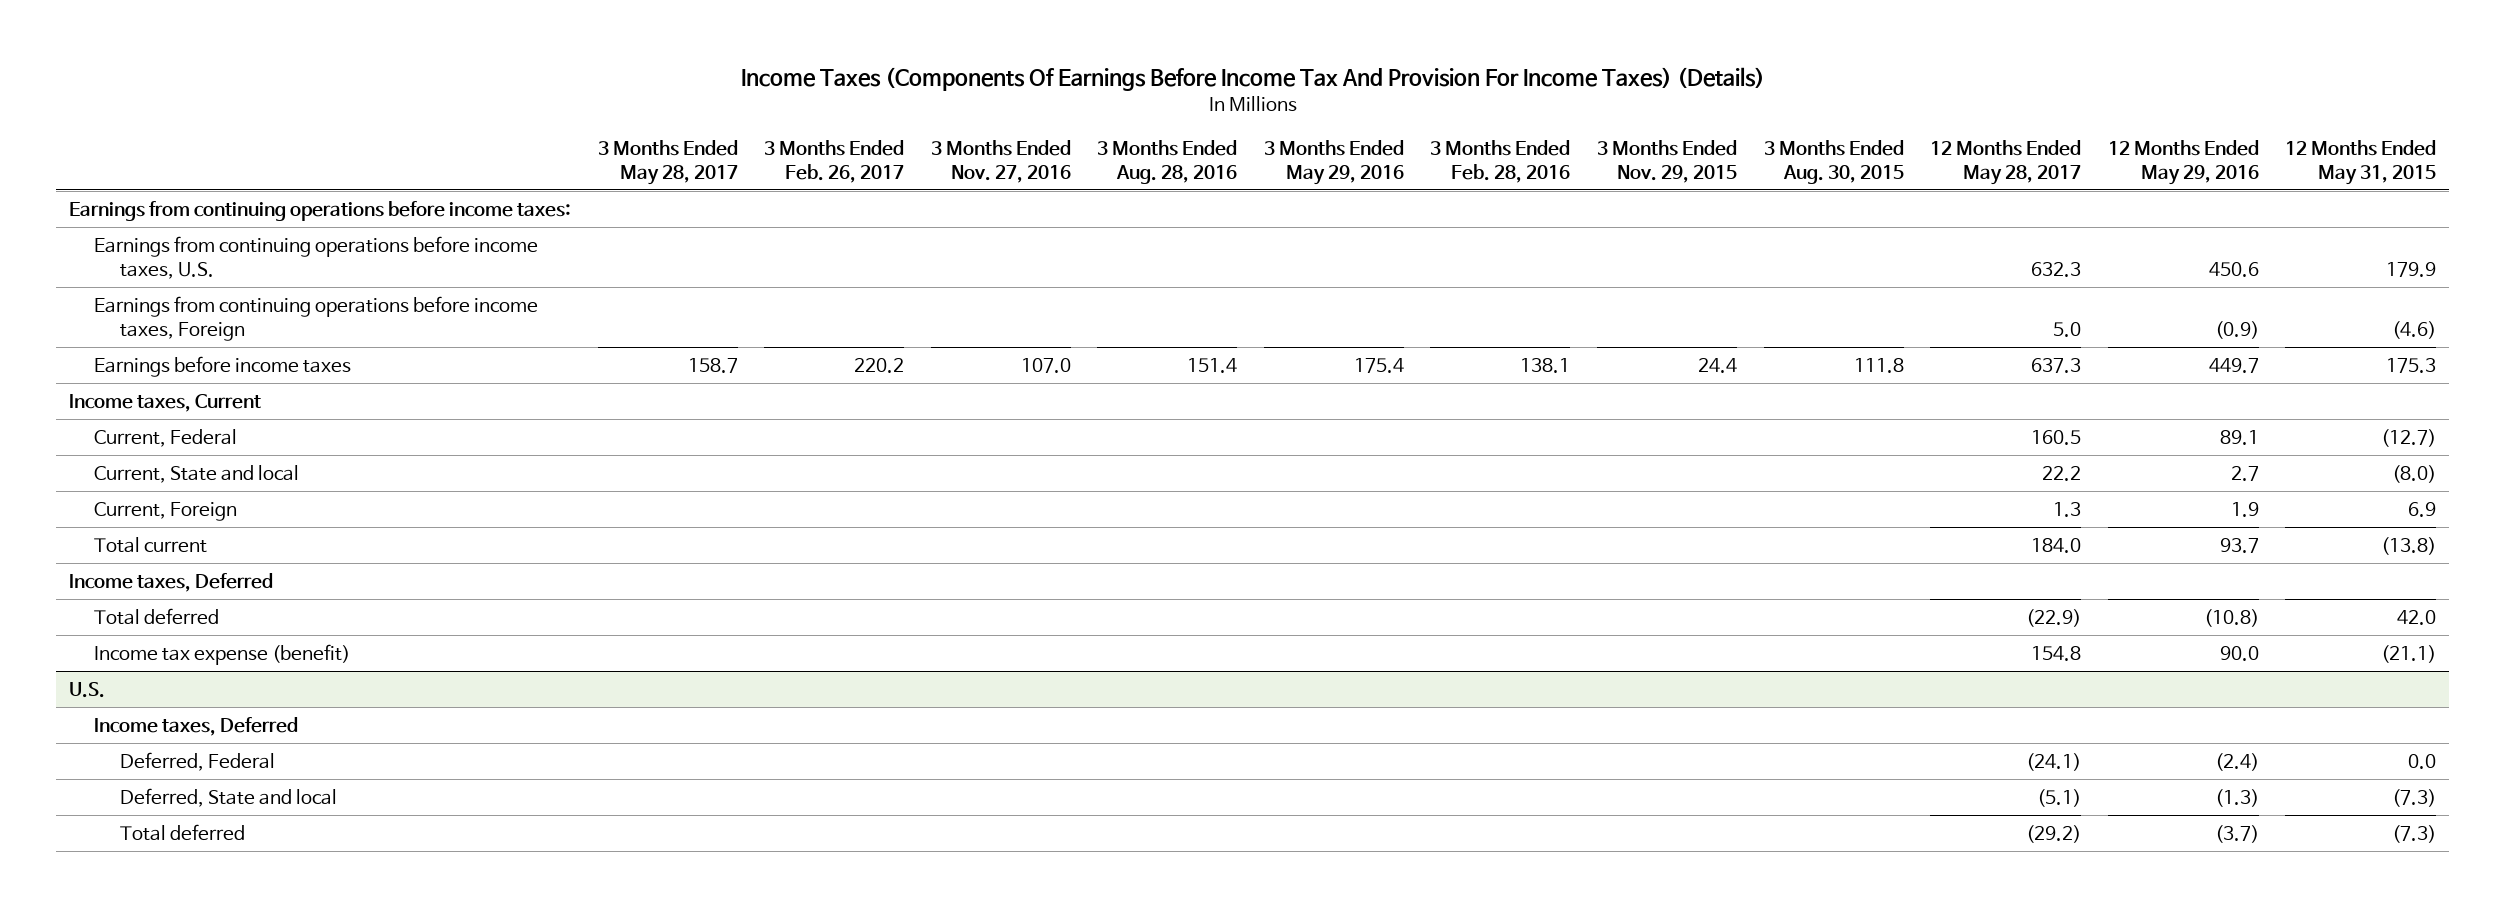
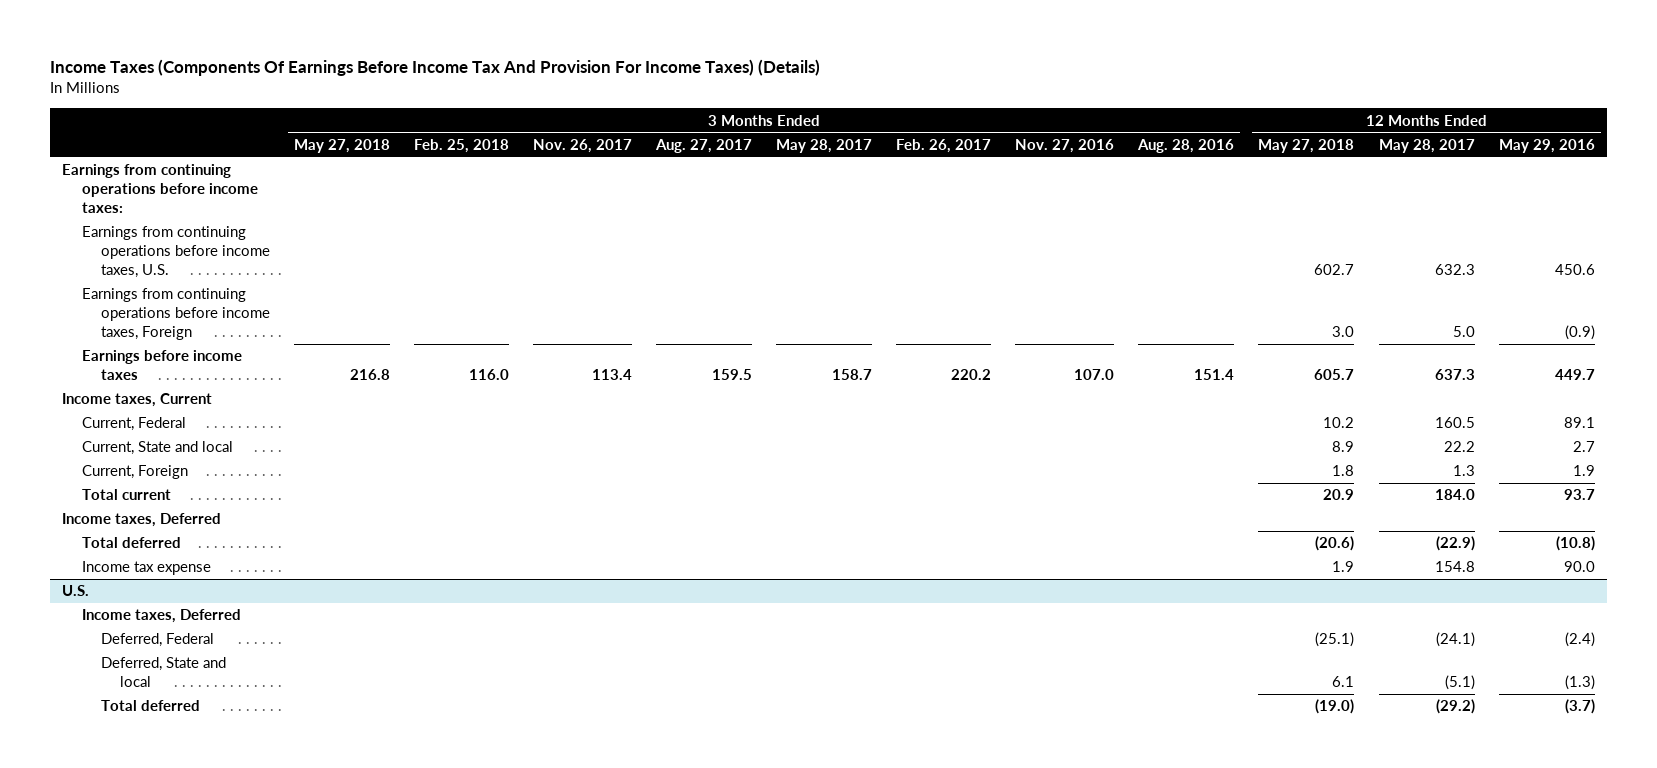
[1263,139,1404,185] 3 Months Ended May 29, 2016 -> none
[1430,139,1571,183] 3 Months Ended Feb. 28, 2016 -> none
[1596,139,1737,183] 3 Months Ended Nov. 29, 2015 -> none
[1763,139,1904,184] 3 Months Ended Aug. 30, 2015 -> none
[2285,139,2437,185] 12 Months Ended May 31, 2015 -> none
none -> [294,138,391,153] May 27, 2018
none -> [414,138,510,153] Feb. 25, 2018
none -> [533,138,633,153] Nov. 26, 2017
none -> [655,138,753,153] Aug. 27, 2017
none -> [1258,138,1355,153] May 27, 2018
[94,643,351,665] Income tax expense (benefit) -> [81,561,211,576] Income tax expense

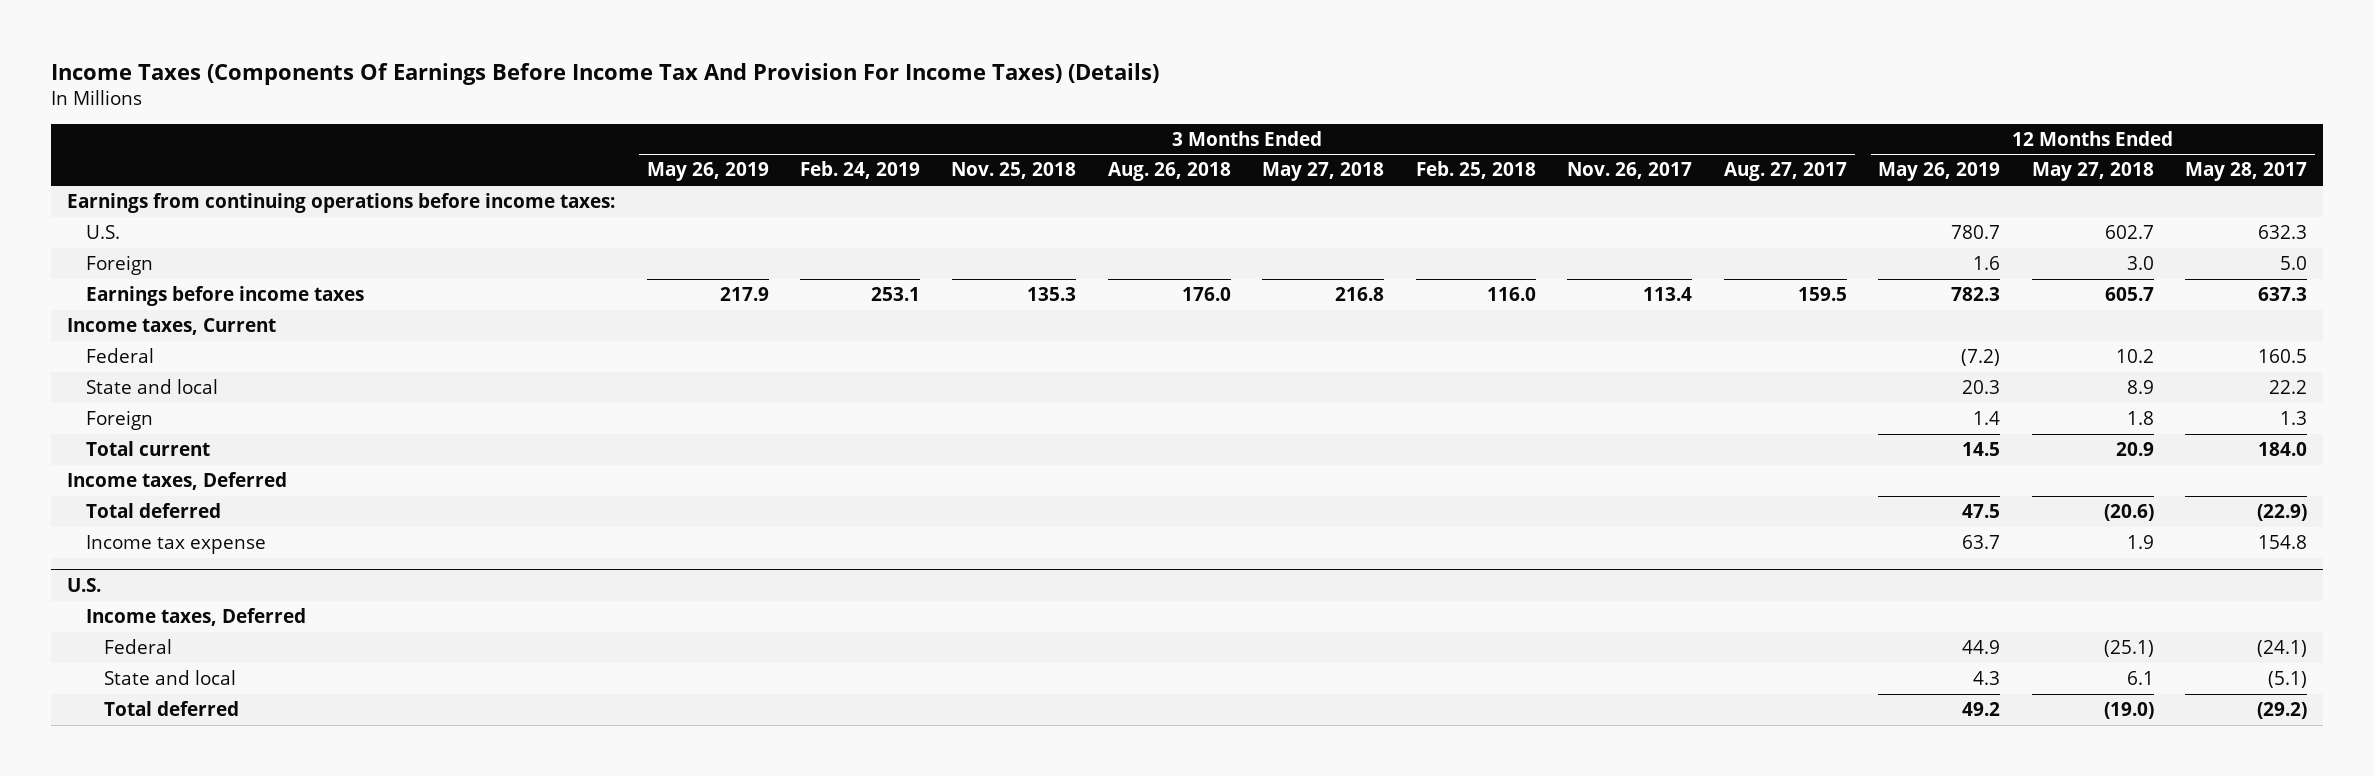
[776,138,873,153] May 28, 2017 -> none
[896,138,992,153] Feb. 26, 2017 -> none
[1015,138,1115,153] Nov. 27, 2016 -> none
[1137,138,1235,153] Aug. 28, 2016 -> none
[1498,138,1595,153] May 29, 2016 -> none
none -> [646,162,769,182] May 26, 2019
none -> [800,161,921,180] Feb. 24, 2019
none -> [951,162,1077,180] Nov. 25, 2018
none -> [1107,162,1231,182] Aug. 26, 2018
none -> [1878,162,2001,182] May 26, 2019
[81,226,270,279] Earnings from continuing operations before income taxes, U.S. -> [85,224,120,239] U.S.
[81,288,270,341] Earnings from continuing operations before income taxes, Foreign -> [85,254,153,275] Foreign
[81,417,186,432] Current, Federal -> [85,347,154,363] Federal
[81,441,233,456] Current, State and local -> [85,378,218,394] State and local
[81,465,188,480] Current, Foreign -> [85,409,153,430] Foreign
[100,633,214,648] Deferred, Federal -> [104,638,173,654] Federal
[100,657,226,688] Deferred, State and local -> [104,669,237,685] State and local

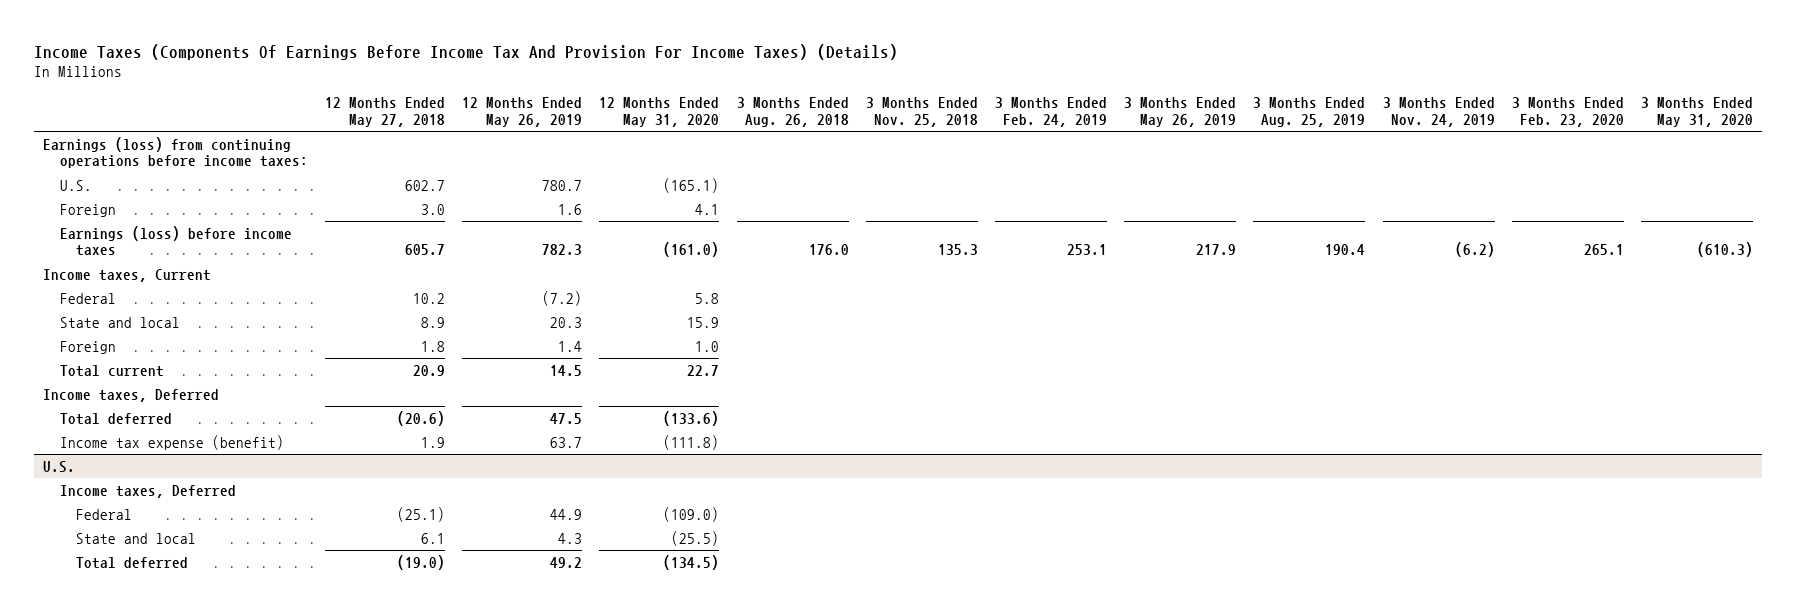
[1262,162,1385,182] May 27, 2018 -> none
[1415,161,1536,180] Feb. 25, 2018 -> none
[1567,162,1693,180] Nov. 26, 2017 -> none
[1723,162,1847,182] Aug. 27, 2017 -> none
[2185,162,2308,182] May 28, 2017 -> none
none -> [599,97,720,127] 12 Months Ended May 31, 2020
none -> [1253,97,1366,127] 3 Months Ended Aug. 25, 2019
none -> [1382,97,1495,127] 3 Months Ended Nov. 24, 2019
none -> [1511,97,1624,127] 3 Months Ended Feb. 23, 2020
none -> [1641,97,1754,127] 3 Months Ended May 31, 2020
[67,192,616,213] Earnings from continuing operations before income taxes: -> [43,136,308,169] Earnings (loss) from continuing operations before income taxes:
[85,285,364,306] Earnings before income taxes -> [59,225,292,257] Earnings (loss) before income taxes
[85,534,266,554] Income tax expense -> [59,434,284,450] Income tax expense (benefit)

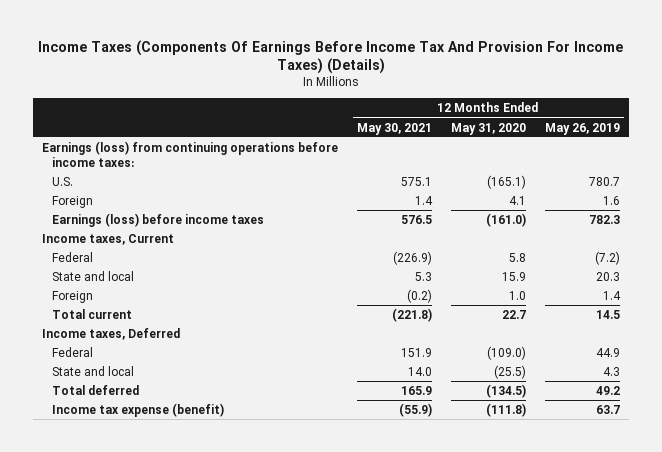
[324,97,445,127] 12 Months Ended May 27, 2018 -> none
[736,97,849,127] 3 Months Ended Aug. 26, 2018 -> none
[865,97,978,127] 3 Months Ended Nov. 25, 2018 -> none
[995,97,1108,127] 3 Months Ended Feb. 24, 2019 -> none
[1124,97,1237,127] 3 Months Ended May 26, 2019 -> none
[1253,97,1366,127] 3 Months Ended Aug. 25, 2019 -> none
[1382,97,1495,127] 3 Months Ended Nov. 24, 2019 -> none
[1511,97,1624,127] 3 Months Ended Feb. 23, 2020 -> none
[1641,97,1754,127] 3 Months Ended May 31, 2020 -> none
none -> [357,122,433,135] May 30, 2021
[59,412,172,425] Total deferred -> none
[43,460,76,473] U.S. -> none
[59,484,236,498] Income taxes, Deferred -> none
[59,434,284,450] Income tax expense (benefit) -> [51,402,224,417] Income tax expense (benefit)

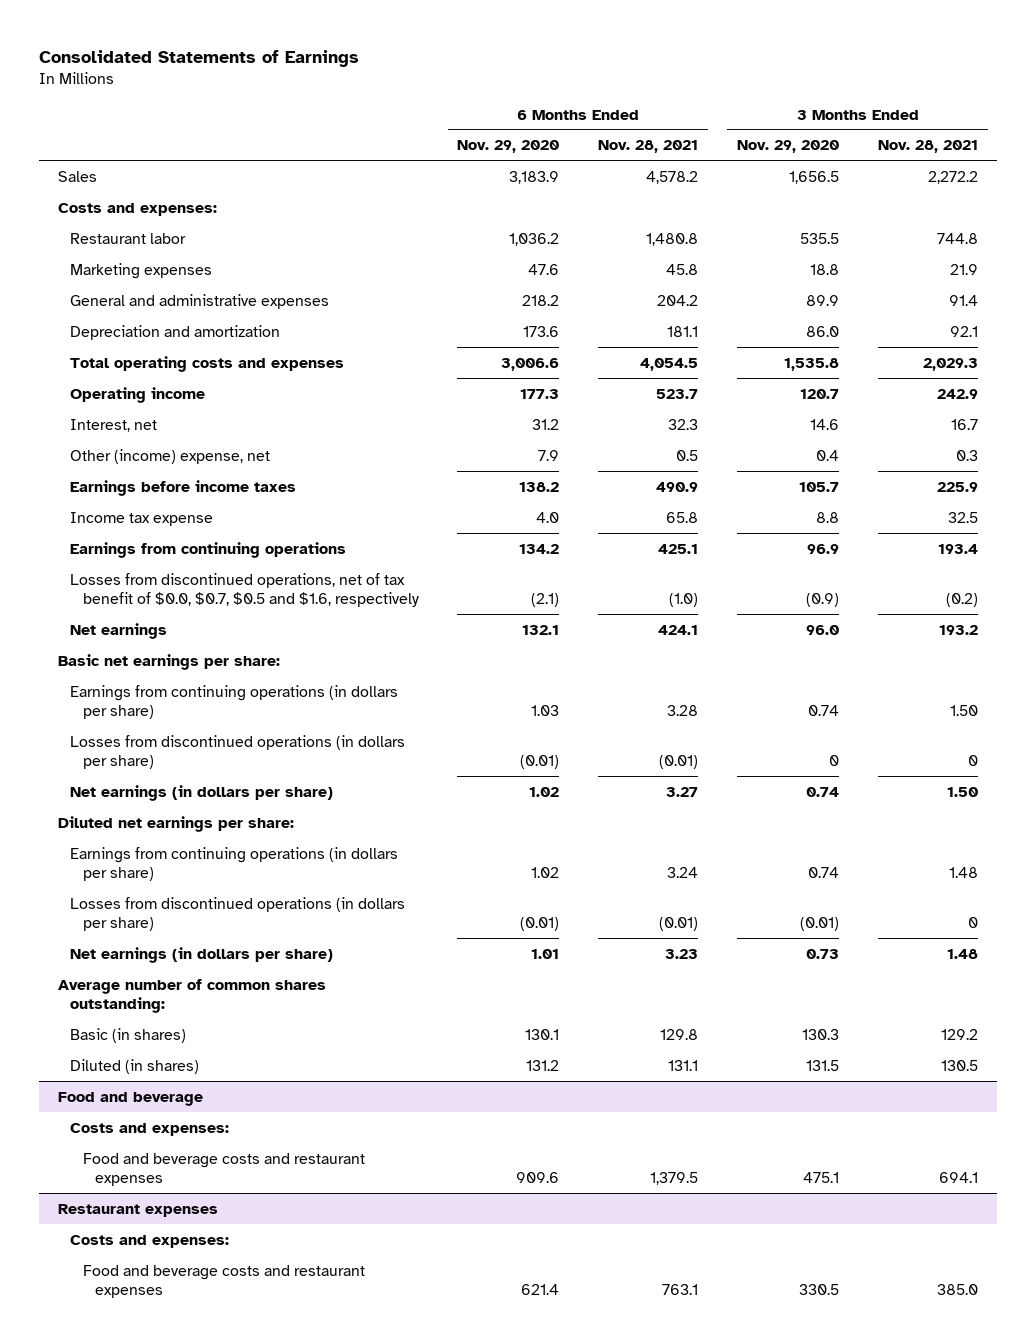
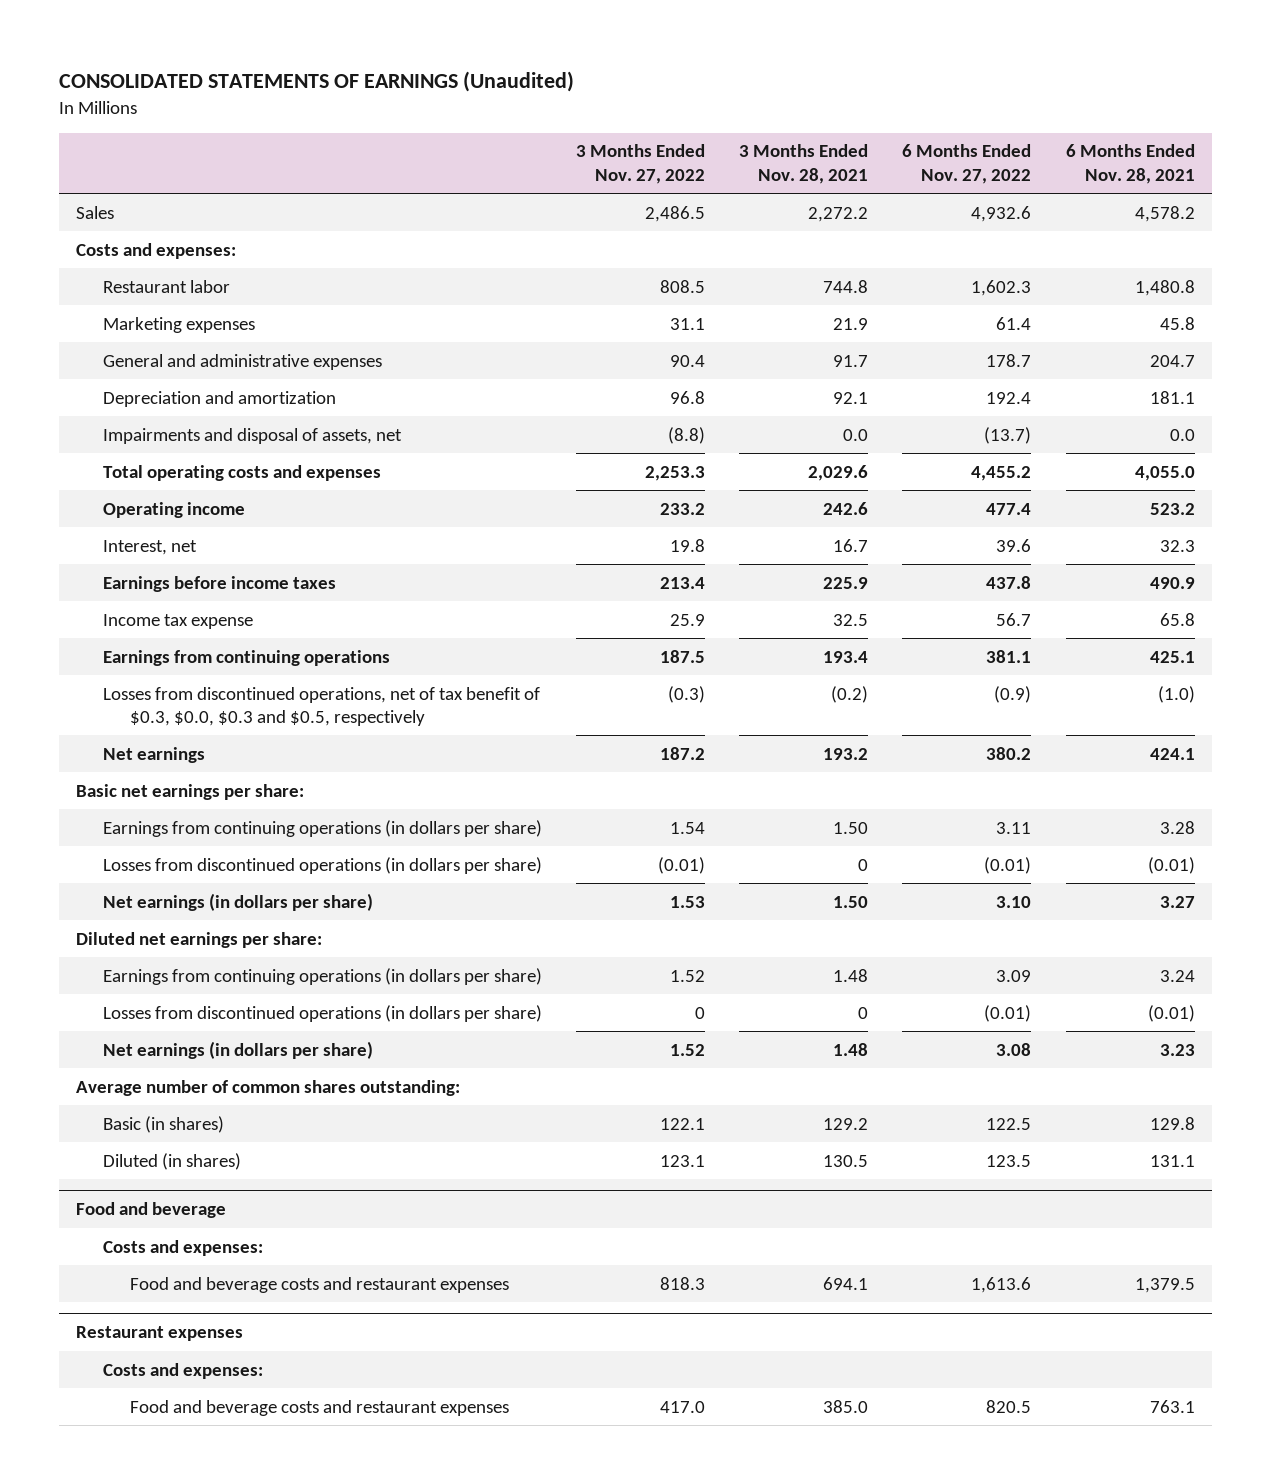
[38,49,359,67] Consolidated Statements of Earnings -> [58,71,574,93] CONSOLIDATED STATEMENTS OF EARNINGS (Unaudited)
[457,140,560,154] Nov. 29, 2020 -> none
[737,140,840,154] Nov. 29, 2020 -> none
none -> [575,144,705,184] 3 Months Ended Nov. 27, 2022
none -> [902,144,1032,184] 6 Months Ended Nov. 27, 2022
[657,294,699,306] 204.2 -> [1149,354,1195,367] 204.7
[948,294,978,306] 91.4 -> [833,354,869,367] 91.7
none -> [102,427,402,444] Impairments and disposal of assets, net
[640,357,699,371] 4,054.5 -> [1134,465,1195,481] 4,055.0
[922,357,978,371] 2,029.3 -> [808,464,869,481] 2,029.6
[656,388,699,399] 523.7 -> [1149,502,1195,515] 523.2
[936,388,978,399] 242.9 -> [823,501,869,515] 242.6
[70,448,271,464] Other (income) expense, net -> none
[70,572,419,607] Losses from discontinued operations, net of tax benefit of $0.0, $0.7, $0.5 and $1.6, respectively -> [102,686,540,727] Losses from discontinued operations, net of tax benefit of $0.3, $0.0, $0.3 and $0.5, respectively

